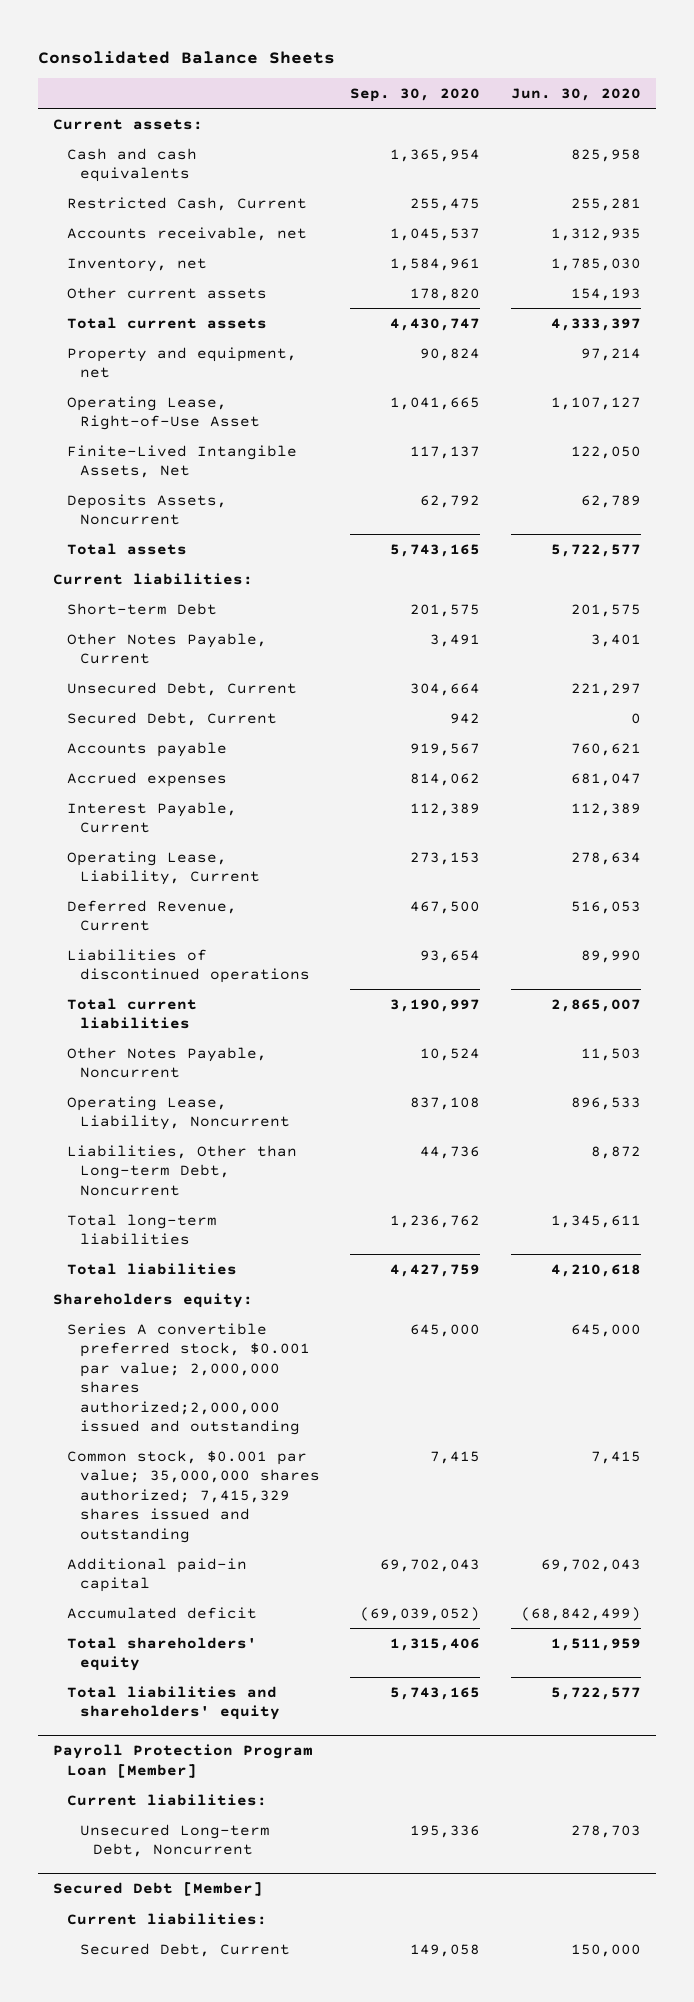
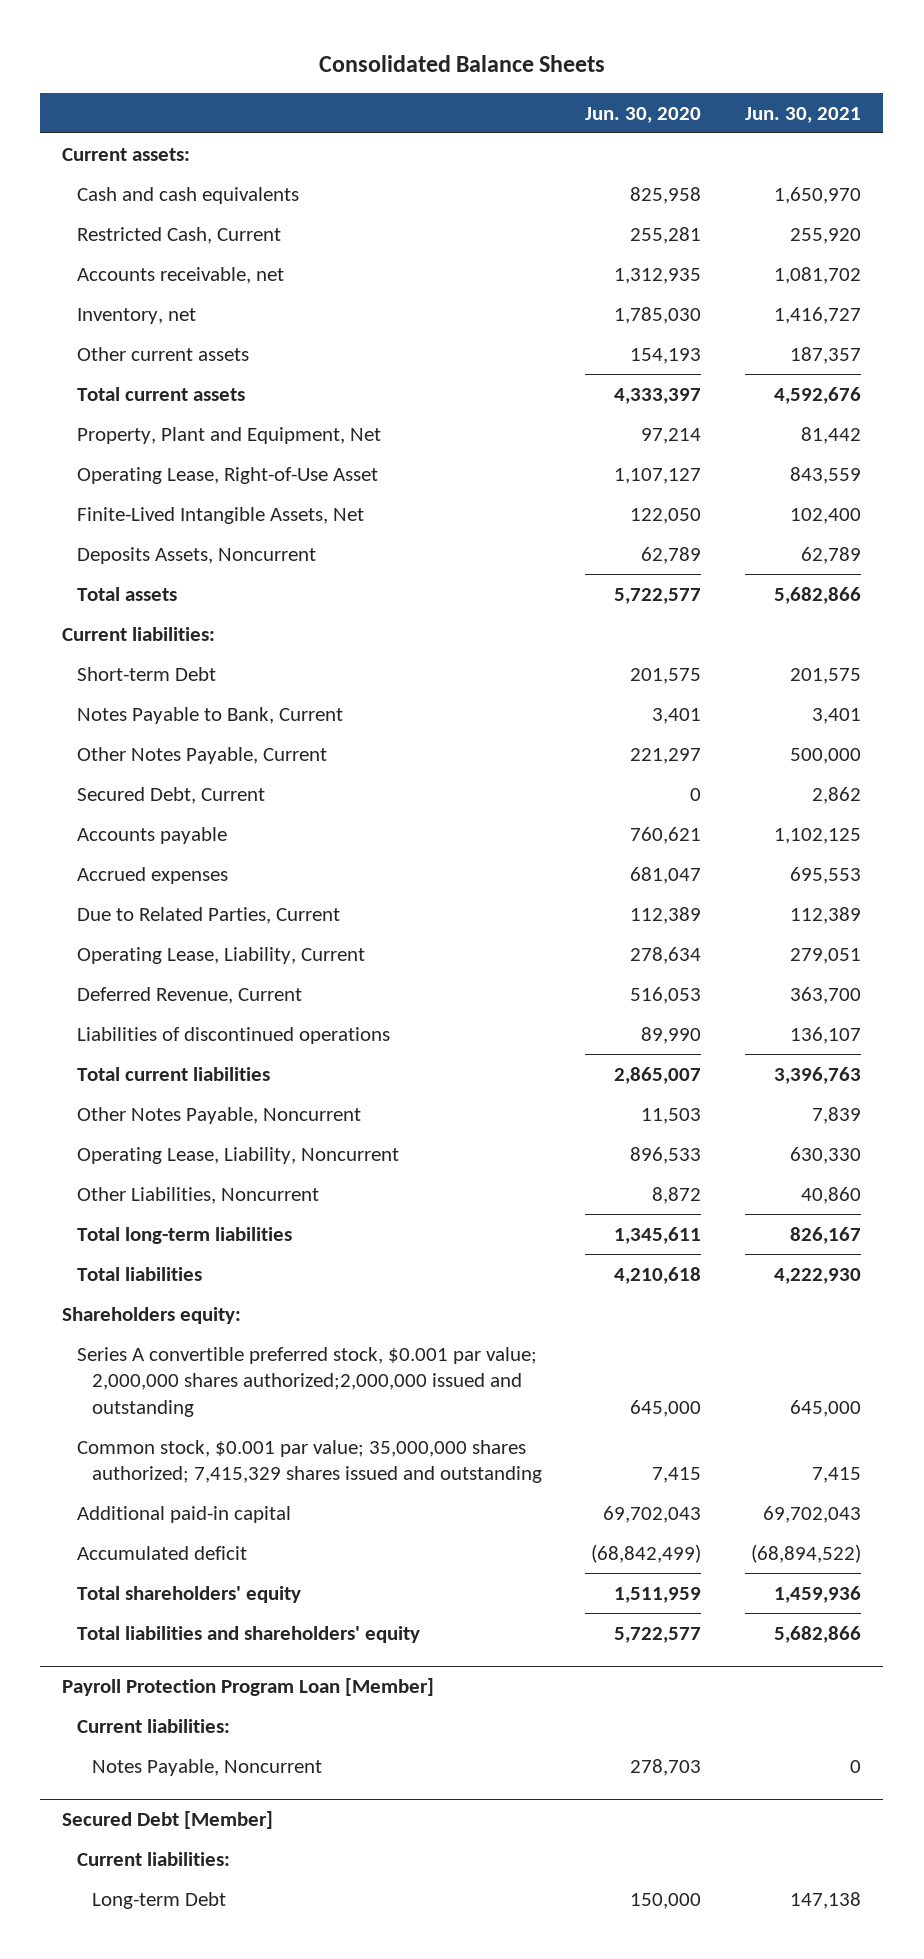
[350,88,481,103] Sep. 30, 2020 -> none
none -> [745,106,862,123] Jun. 30, 2021
[66,346,297,379] Property and equipment, net -> [76,426,381,444] Property, Plant and Equipment, Net
[66,681,297,696] Unsecured Debt, Current -> none
none -> [76,706,343,724] Notes Payable to Bank, Current
[590,633,641,647] 3,401 -> [630,747,702,764] 221,297
[66,801,237,834] Interest Payable, Current -> [76,906,340,924] Due to Related Parties, Current
[66,1144,297,1196] Liabilities, Other than Long-term Debt, Noncurrent -> [76,1186,319,1204] Other Liabilities, Noncurrent
[80,1823,271,1858] Unsecured Long-term Debt, Noncurrent -> [91,1758,322,1776] Notes Payable, Noncurrent
[80,1942,291,1957] Secured Debt, Current -> none
none -> [91,1891,226,1909] Long-term Debt

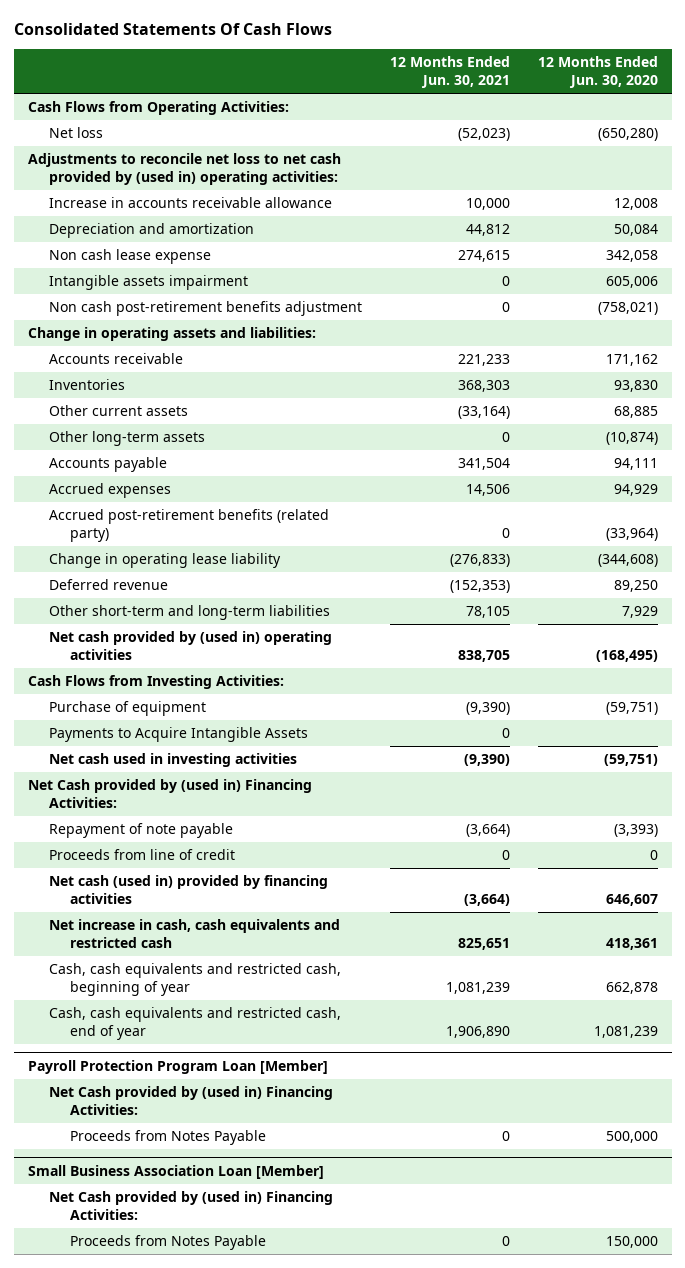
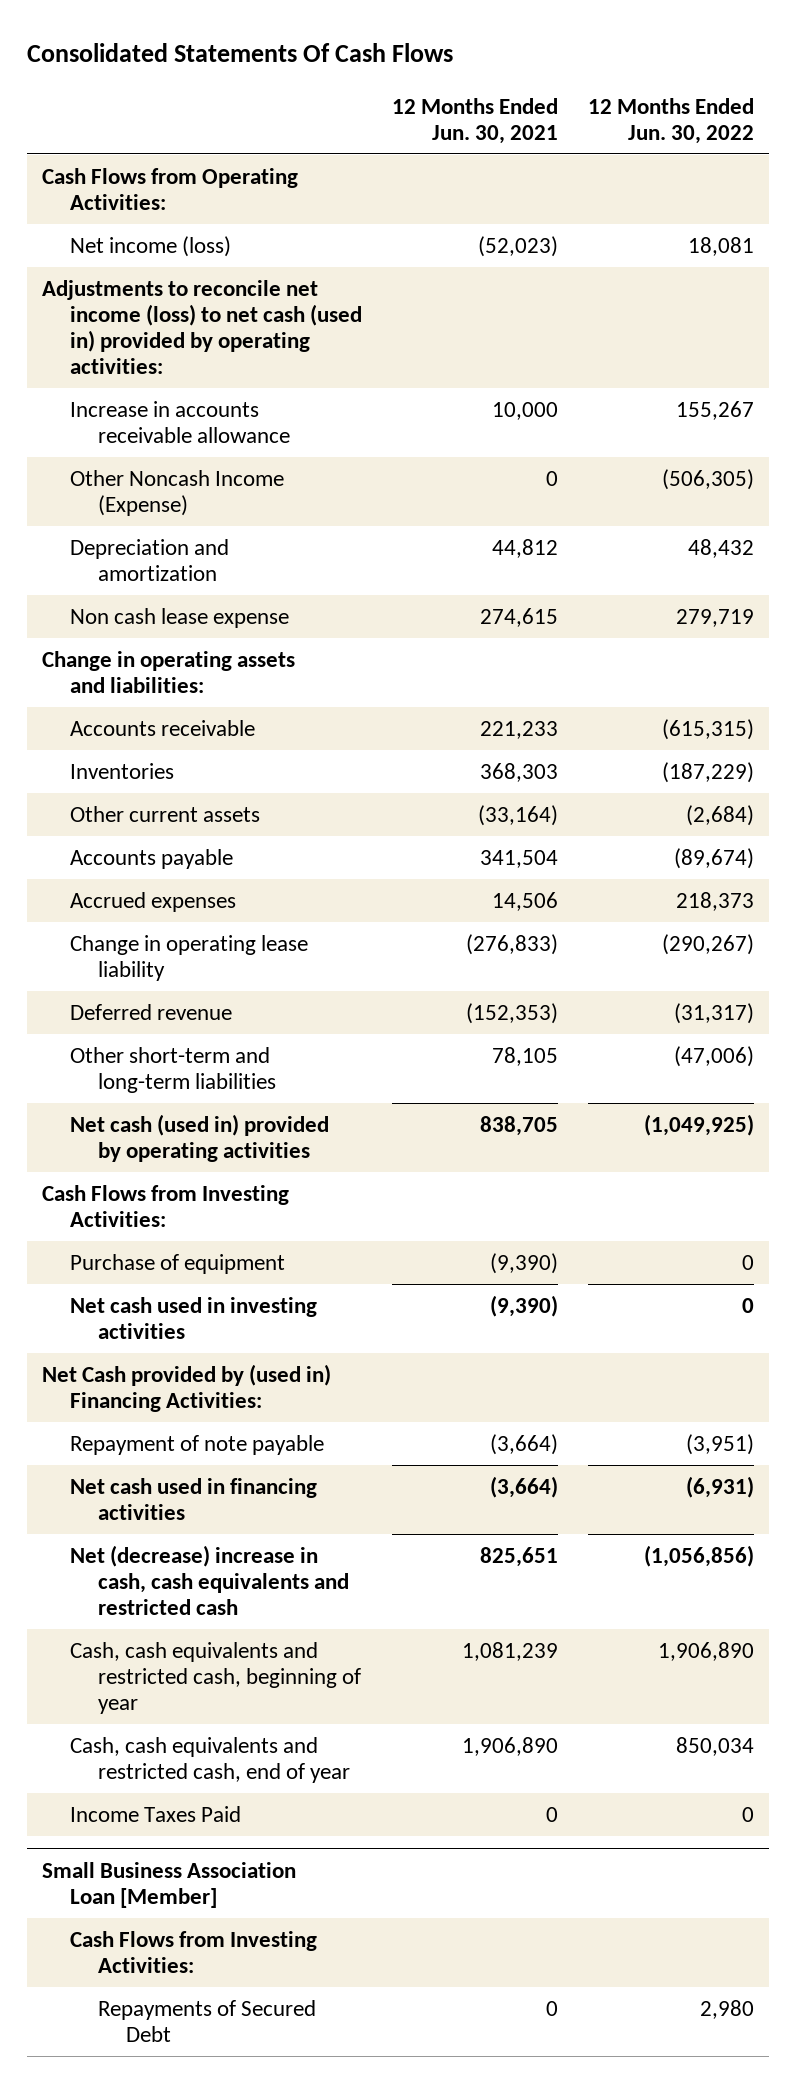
[537,56,658,88] 12 Months Ended Jun. 30, 2020 -> none
none -> [588,97,755,144] 12 Months Ended Jun. 30, 2022
[48,127,103,139] Net loss -> [70,235,232,257] Net income (loss)
[27,153,341,185] Adjustments to reconcile net loss to net cash provided by (used in) operating activities: -> [42,279,363,374] Adjustments to reconcile net income (loss) to net cash (used in) provided by operating activities:
none -> [70,469,285,516] Other Noncash Income (Expense)
[48,275,248,291] Intangible assets impairment -> none
[48,301,362,317] Non cash post-retirement benefits adjustment -> none
[48,431,205,447] Other long-term assets -> none
[48,509,329,542] Accrued post-retirement benefits (related party) -> none
[48,631,332,660] Net cash provided by (used in) operating activities -> [70,1113,330,1162] Net cash (used in) provided by operating activities
[48,727,308,743] Payments to Acquire Intangible Assets -> none
[48,849,235,861] Proceeds from line of credit -> none
[48,875,328,904] Net cash (used in) provided by financing activities -> [70,1477,318,1520] Net cash used in financing activities
[48,919,340,948] Net increase in cash, cash equivalents and restricted cash -> [70,1544,350,1615] Net (decrease) increase in cash, cash equivalents and restricted cash
[27,1059,328,1074] Payroll Protection Program Loan [Member] -> none
[48,1086,333,1115] Net Cash provided by (used in) Financing Activities: -> none
[70,1130,267,1146] Proceeds from Notes Payable -> none
none -> [70,1805,242,1822] Income Taxes Paid
[48,1191,333,1220] Net Cash provided by (used in) Financing Activities: -> none
[70,1235,267,1251] Proceeds from Notes Payable -> none
none -> [70,1930,318,1973] Cash Flows from Investing Activities:
none -> [98,1999,317,2042] Repayments of Secured Debt

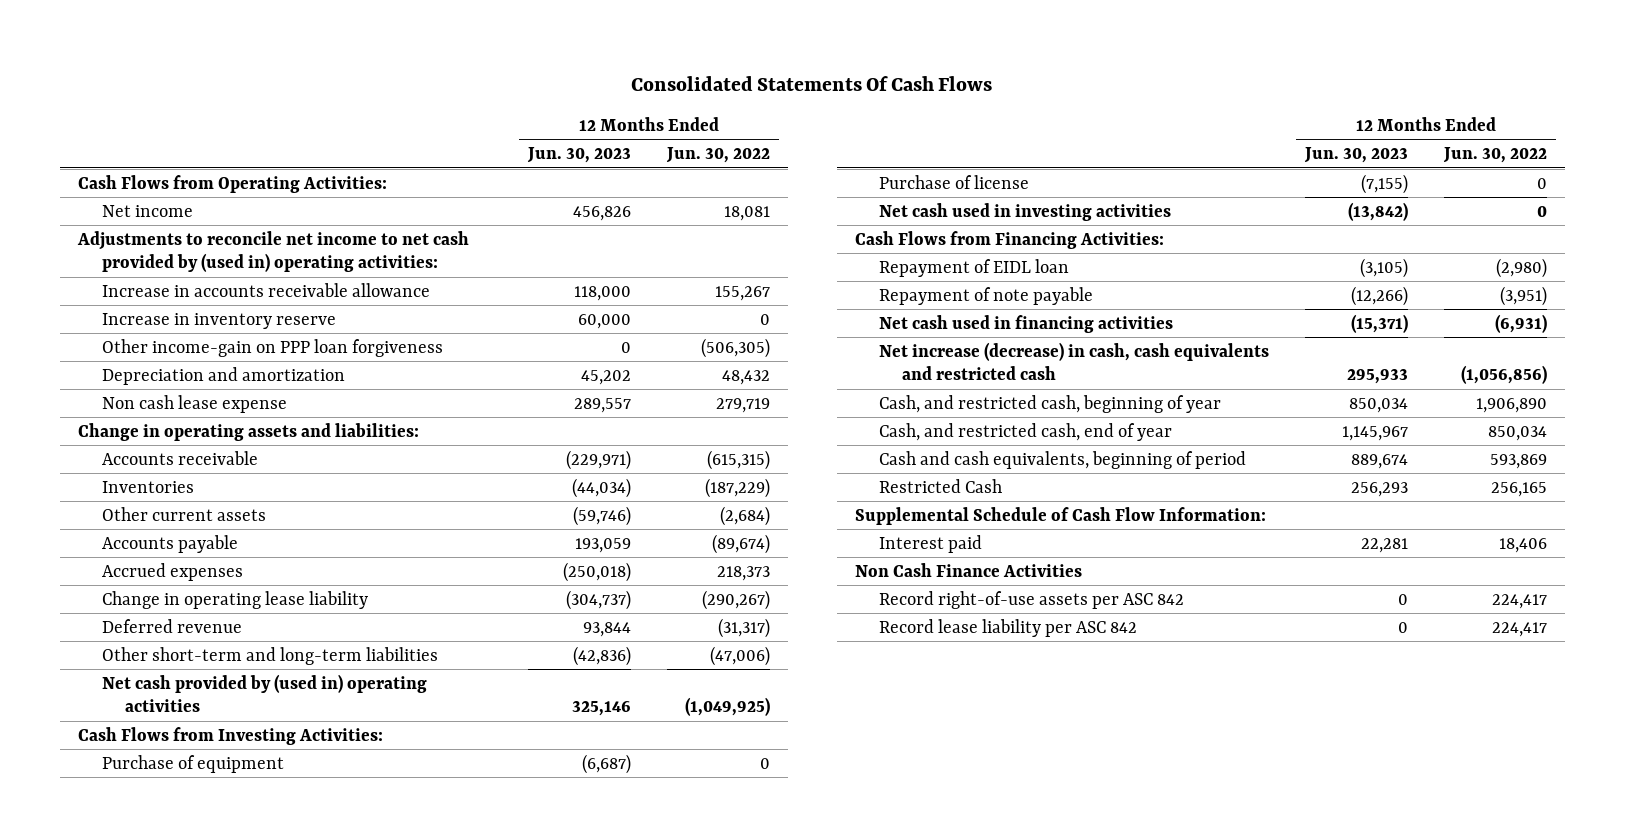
[392,97,559,144] 12 Months Ended Jun. 30, 2021 -> none
none -> [526,146,631,163] Jun. 30, 2023
[70,235,232,257] Net income (loss) -> [101,204,193,217] Net income
[42,279,363,374] Adjustments to reconcile net income (loss) to net cash (used in) provided by operating activities: -> [77,230,470,273] Adjustments to reconcile net income to net cash provided by (used in) operating activities:
none -> [101,312,336,329] Increase in inventory reserve
[70,469,285,516] Other Noncash Income (Expense) -> [101,338,443,357] Other income-gain on PPP loan forgiveness
[70,1113,330,1162] Net cash (used in) provided by operating activities -> [101,673,427,713] Net cash provided by (used in) operating activities
none -> [878,174,1029,189] Purchase of license
[42,1363,332,1412] Net Cash provided by (used in) Financing Activities: -> [855,230,1165,249] Cash Flows from Financing Activities:
none -> [878,258,1069,277] Repayment of EIDL loan
[70,1805,242,1822] Income Taxes Paid -> none
[42,1861,297,1908] Small Business Association Loan [Member] -> none
[70,1930,318,1973] Cash Flows from Investing Activities: -> none
[98,1999,317,2042] Repayments of Secured Debt -> none
[70,1544,350,1615] Net (decrease) increase in cash, cash equivalents and restricted cash -> [878,341,1269,381] Net increase (decrease) in cash, cash equivalents and restricted cash
[70,1641,362,1714] Cash, cash equivalents and restricted cash, beginning of year -> [878,394,1221,413] Cash, and restricted cash, beginning of year
[70,1736,351,1783] Cash, cash equivalents and restricted cash, end of year -> [878,422,1172,441] Cash, and restricted cash, end of year
none -> [878,450,1246,469] Cash and cash equivalents, beginning of period
none -> [878,478,1002,493] Restricted Cash
none -> [855,506,1267,525] Supplemental Schedule of Cash Flow Information:
none -> [878,534,982,553] Interest paid
none -> [855,562,1083,577] Non Cash Finance Activities
none -> [878,590,1184,609] Record right-of-use assets per ASC 842
none -> [878,618,1137,637] Record lease liability per ASC 842

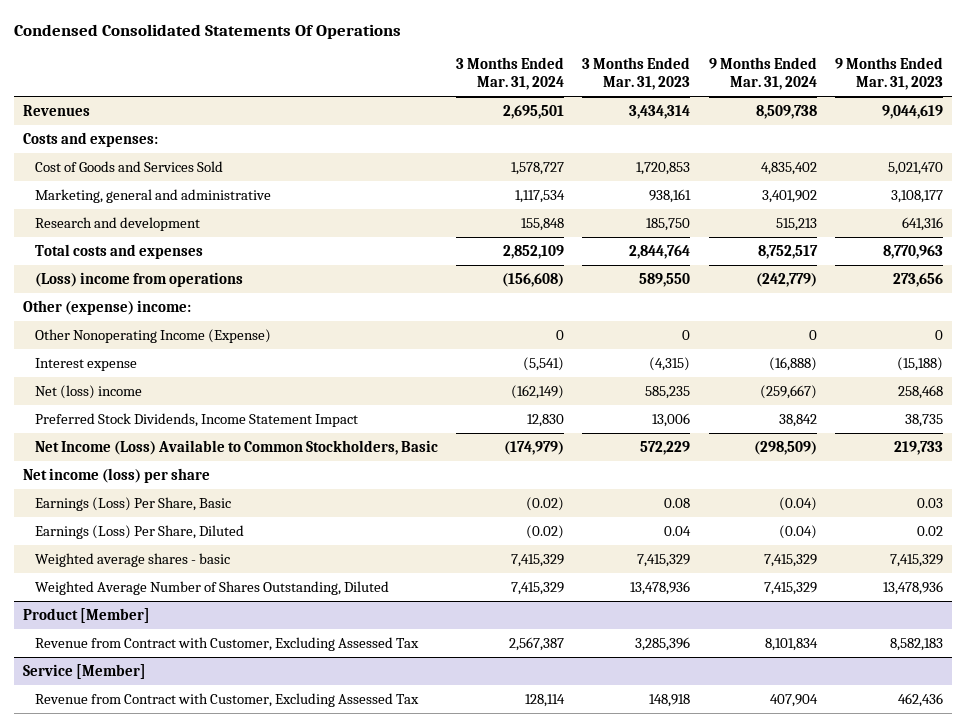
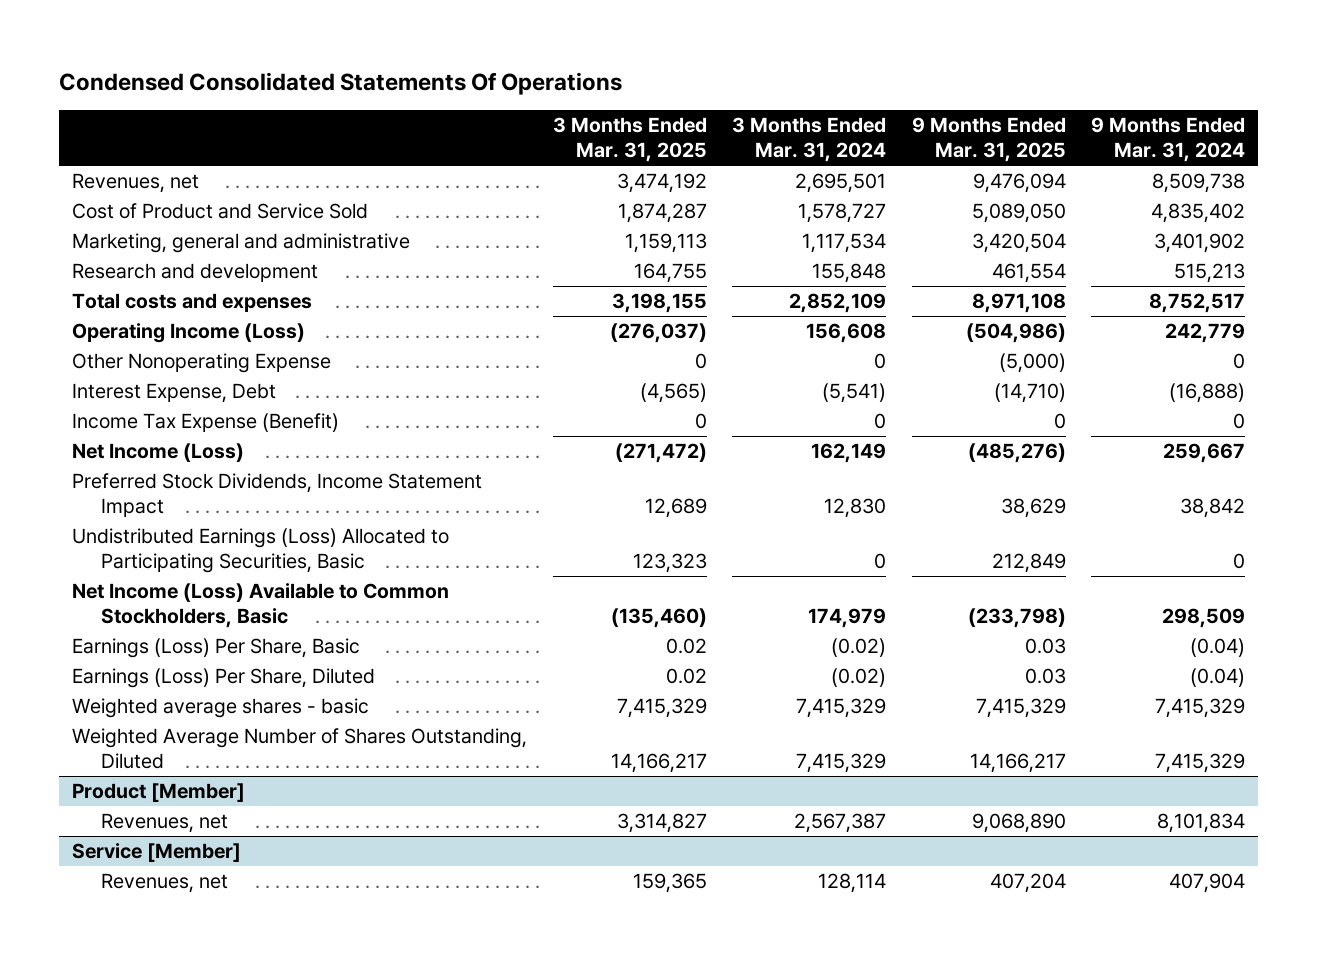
[582,57,691,91] 3 Months Ended Mar. 31, 2023 -> none
[835,57,944,91] 9 Months Ended Mar. 31, 2023 -> none
none -> [552,117,707,163] 3 Months Ended Mar. 31, 2025
none -> [911,117,1066,163] 9 Months Ended Mar. 31, 2025
[23,131,159,147] Costs and expenses: -> none
[23,104,91,116] Revenues -> [71,173,199,194] Revenues, net
[34,160,223,172] Cost of Goods and Services Sold -> [71,203,368,220] Cost of Product and Service Sold
[23,299,192,315] Other (expense) income: -> none
[34,271,243,287] (Loss) income from operations -> [71,323,305,344] Operating Income (Loss)
[502,272,565,287] (156,608) -> [806,323,887,344] 156,608
[755,272,817,287] (242,779) -> [1165,323,1246,344] 242,779
[34,328,271,343] Other Nonoperating Income (Expense) -> [71,353,331,374] Other Nonoperating Expense
[34,357,137,371] Interest expense -> [71,383,276,404] Interest Expense, Debt
none -> [71,413,339,433] Income Tax Expense (Benefit)
[34,384,142,399] Net (loss) income -> [71,443,244,463] Net Income (Loss)
[511,384,565,399] (162,149) -> [811,443,887,464] 162,149
[759,384,817,399] (259,667) -> [1163,443,1246,464] 259,667
[23,467,211,483] Net income (loss) per share -> none
none -> [71,528,449,574] Undistributed Earnings (Loss) Allocated to Participating Securities, Basic
[504,440,565,455] (174,979) -> [808,608,887,629] 174,979
[753,440,817,455] (298,509) -> [1162,608,1246,629] 298,509
[34,636,419,651] Revenue from Contract with Customer, Excluding Assessed Tax -> [101,813,229,834] Revenues, net
[34,692,419,707] Revenue from Contract with Customer, Excluding Assessed Tax -> [101,873,229,894] Revenues, net

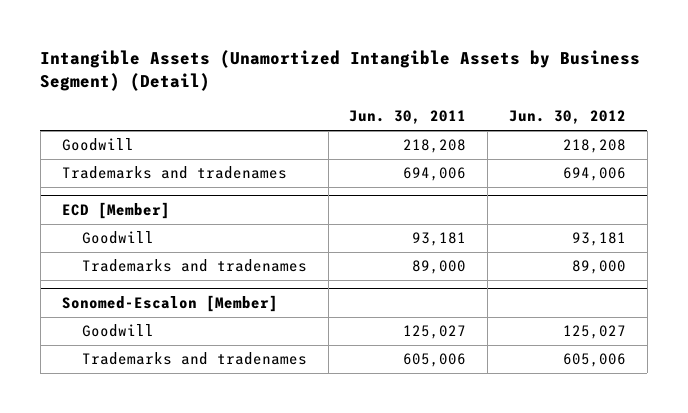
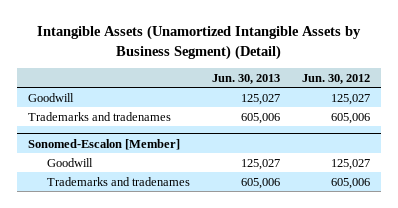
[349,110,467,125] Jun. 30, 2011 -> none
none -> [212,73,281,84] Jun. 30, 2013
[61,202,170,220] ECD [Member] -> none
[81,231,154,245] Goodwill -> none
[81,259,307,273] Trademarks and tradenames -> none
[562,139,626,154] 218,208 -> [330,93,370,105] 125,027
[562,167,626,182] 694,006 -> [330,112,370,124] 605,006

